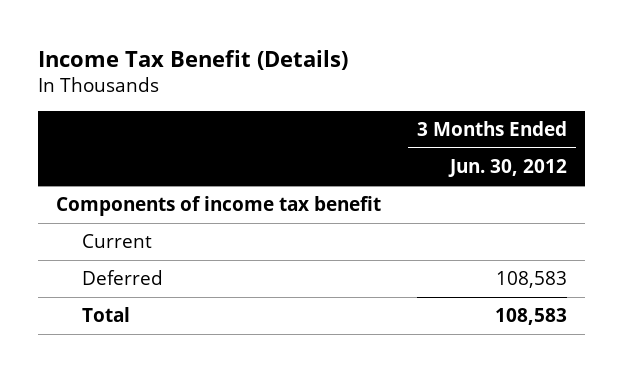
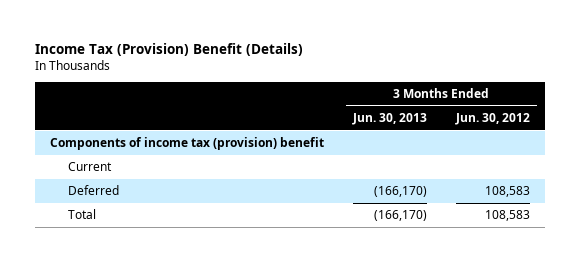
[37,49,348,70] Income Tax Benefit (Details) -> [35,42,304,56] Income Tax (Provision) Benefit (Details)
none -> [351,113,427,126] Jun. 30, 2013
[55,196,381,217] Components of income tax benefit -> [49,137,324,151] Components of income tax (provision) benefit

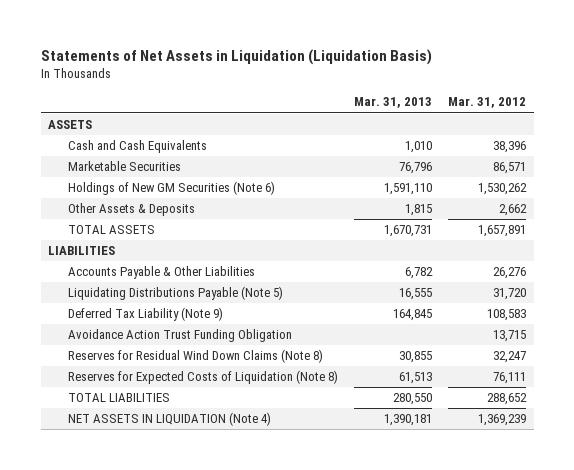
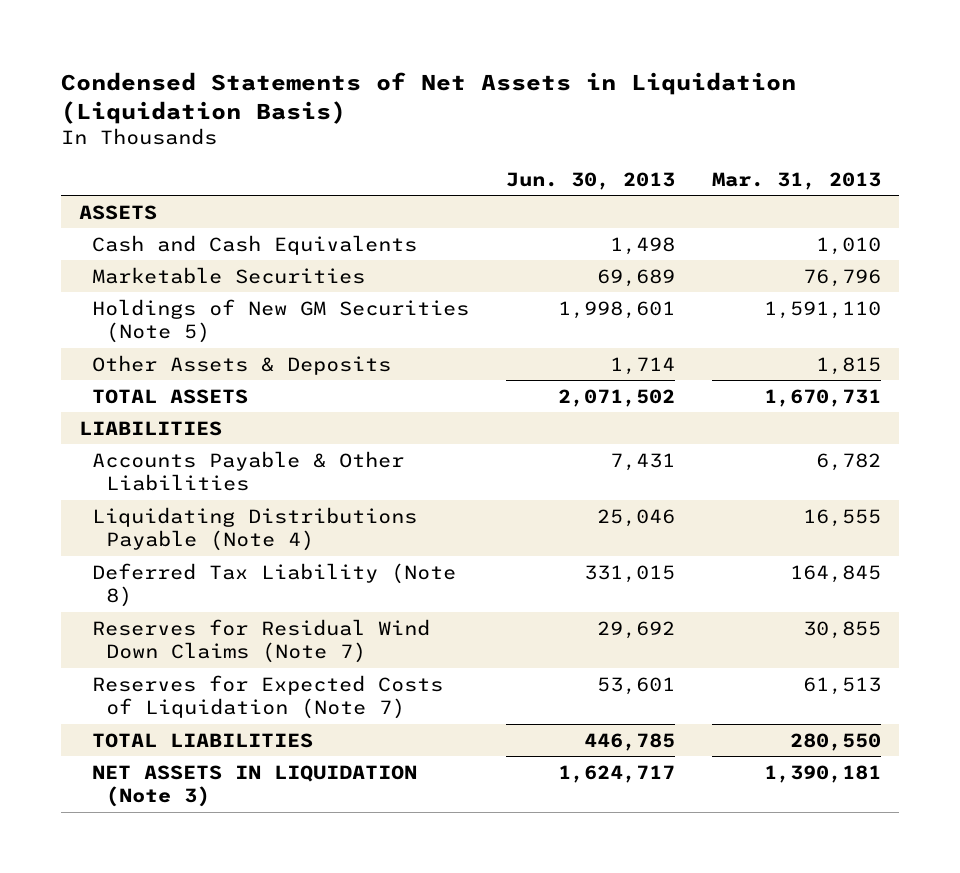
[40,48,432,65] Statements of Net Assets in Liquidation (Liquidation Basis) -> [60,71,796,124] Condensed Statements of Net Assets in Liquidation (Liquidation Basis)
[447,97,526,109] Mar. 31, 2012 -> none
none -> [506,171,676,190] Jun. 30, 2013
[68,181,276,196] Holdings of New GM Securities (Note 6) -> [92,298,470,344] Holdings of New GM Securities (Note 5)
[68,329,293,343] Avoidance Action Trust Funding Obligation -> none
[68,286,284,301] Liquidating Distributions Payable (Note 5) -> [92,506,418,552] Liquidating Distributions Payable (Note 4)
[68,307,224,322] Deferred Tax Liability (Note 9) -> [92,562,457,608] Deferred Tax Liability (Note 8)
[68,349,324,364] Reserves for Residual Wind Down Claims (Note 8) -> [92,618,431,664] Reserves for Residual Wind Down Claims (Note 7)
[68,370,339,385] Reserves for Expected Costs of Liquidation (Note 8) -> [92,674,444,720] Reserves for Expected Costs of Liquidation (Note 7)
[68,412,272,427] NET ASSETS IN LIQUIDATION (Note 4) -> [92,764,418,808] NET ASSETS IN LIQUIDATION (Note 3)

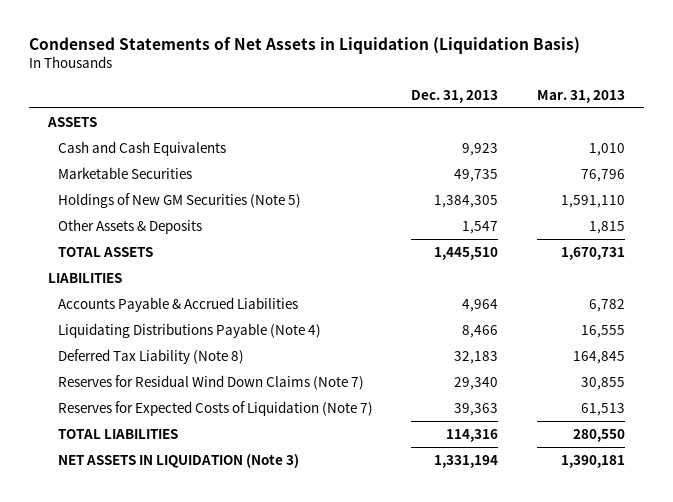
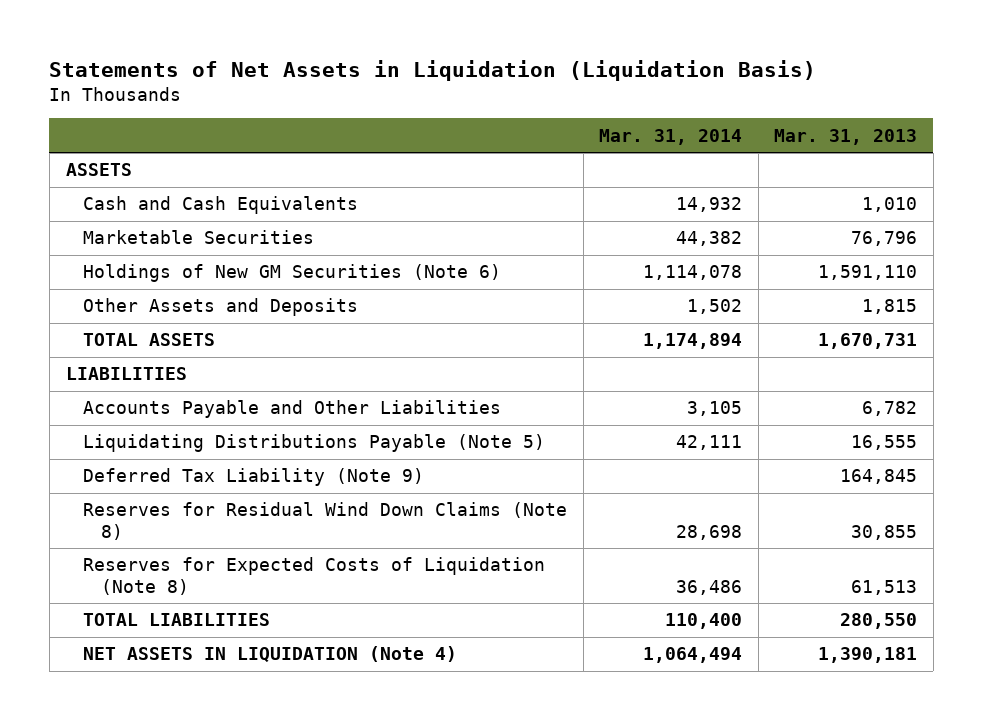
[28,36,580,54] Condensed Statements of Net Assets in Liquidation (Liquidation Basis) -> [49,59,817,81] Statements of Net Assets in Liquidation (Liquidation Basis)
[411,89,499,103] Dec. 31, 2013 -> none
none -> [599,128,743,145] Mar. 31, 2014
[58,192,302,208] Holdings of New GM Securities (Note 5) -> [83,264,502,283] Holdings of New GM Securities (Note 6)
[58,218,203,234] Other Assets & Deposits -> [83,298,359,317] Other Assets and Deposits
[58,296,299,312] Accounts Payable & Accrued Liabilities -> [83,400,502,419] Accounts Payable and Other Liabilities
[58,322,322,338] Liquidating Distributions Payable (Note 4) -> [83,434,546,453] Liquidating Distributions Payable (Note 5)
[58,348,245,364] Deferred Tax Liability (Note 8) -> [83,468,425,487] Deferred Tax Liability (Note 9)
[58,374,365,390] Reserves for Residual Wind Down Claims (Note 7) -> [83,502,568,540] Reserves for Residual Wind Down Claims (Note 8)
[58,400,374,416] Reserves for Expected Costs of Liquidation (Note 7) -> [83,557,546,595] Reserves for Expected Costs of Liquidation (Note 8)
[58,453,300,468] NET ASSETS IN LIQUIDATION (Note 3) -> [83,646,458,663] NET ASSETS IN LIQUIDATION (Note 4)

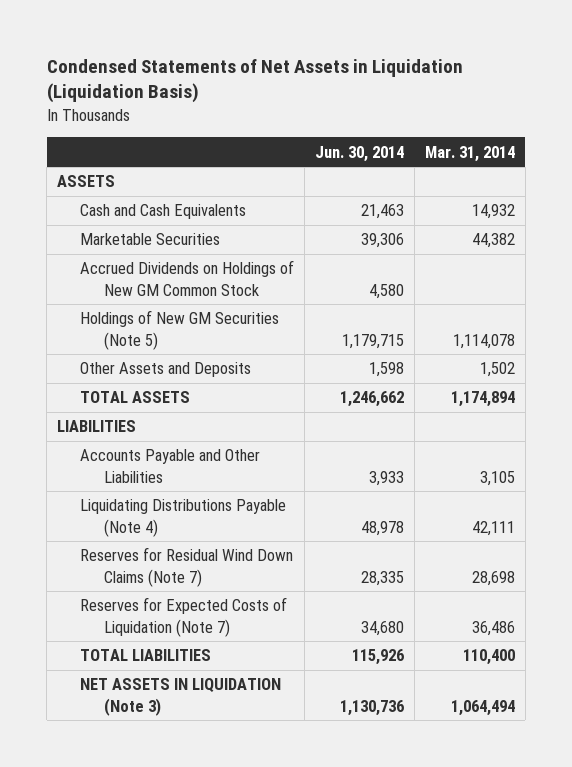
[49,59,817,81] Statements of Net Assets in Liquidation (Liquidation Basis) -> [46,58,463,104] Condensed Statements of Net Assets in Liquidation (Liquidation Basis)
[774,128,918,145] Mar. 31, 2013 -> none
none -> [315,145,405,162] Jun. 30, 2014
none -> [80,260,295,296] Accrued Dividends on Holdings of New GM Common Stock
[83,264,502,283] Holdings of New GM Securities (Note 6) -> [80,310,280,350] Holdings of New GM Securities (Note 5)
[83,468,425,487] Deferred Tax Liability (Note 9) -> none
[83,434,546,453] Liquidating Distributions Payable (Note 5) -> [80,499,287,537] Liquidating Distributions Payable (Note 4)
[83,502,568,540] Reserves for Residual Wind Down Claims (Note 8) -> [80,547,294,587] Reserves for Residual Wind Down Claims (Note 7)
[83,557,546,595] Reserves for Expected Costs of Liquidation (Note 8) -> [80,597,288,637] Reserves for Expected Costs of Liquidation (Note 7)
[83,646,458,663] NET ASSETS IN LIQUIDATION (Note 4) -> [80,678,282,716] NET ASSETS IN LIQUIDATION (Note 3)

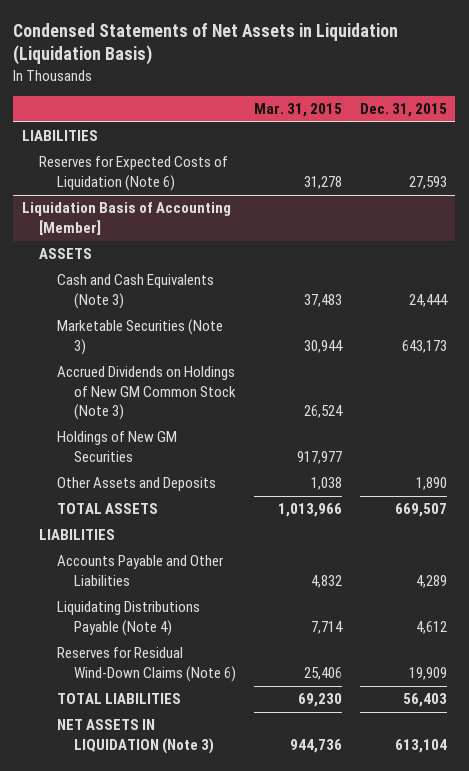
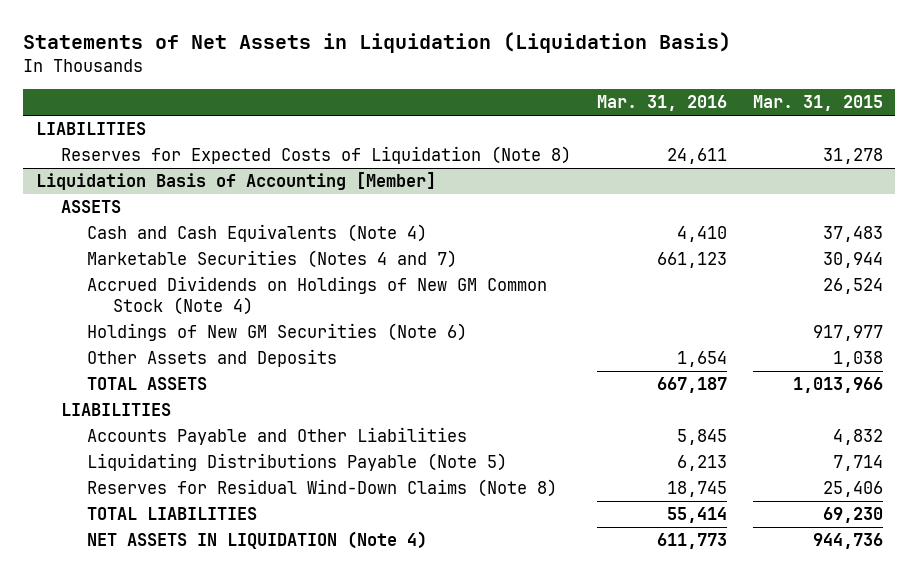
[13,22,399,66] Condensed Statements of Net Assets in Liquidation (Liquidation Basis) -> [22,32,731,54] Statements of Net Assets in Liquidation (Liquidation Basis)
[359,103,447,118] Dec. 31, 2015 -> none
none -> [597,95,728,112] Mar. 31, 2016
[39,156,229,191] Reserves for Expected Costs of Liquidation (Note 6) -> [61,146,572,165] Reserves for Expected Costs of Liquidation (Note 8)
[56,274,214,309] Cash and Cash Equivalents (Note 3) -> [87,224,428,243] Cash and Cash Equivalents (Note 4)
[56,319,223,355] Marketable Securities (Note 3) -> [87,250,458,269] Marketable Securities (Notes 4 and 7)
[56,366,237,421] Accrued Dividends on Holdings of New GM Common Stock (Note 3) -> [87,276,548,315] Accrued Dividends on Holdings of New GM Common Stock (Note 4)
[56,431,177,462] Holdings of New GM Securities -> [87,323,468,342] Holdings of New GM Securities (Note 6)
[56,601,200,636] Liquidating Distributions Payable (Note 4) -> [87,453,508,472] Liquidating Distributions Payable (Note 5)
[56,647,237,682] Reserves for Residual Wind-Down Claims (Note 6) -> [87,479,558,498] Reserves for Residual Wind-Down Claims (Note 8)
[56,719,215,754] NET ASSETS IN LIQUIDATION (Note 3) -> [87,531,428,550] NET ASSETS IN LIQUIDATION (Note 4)

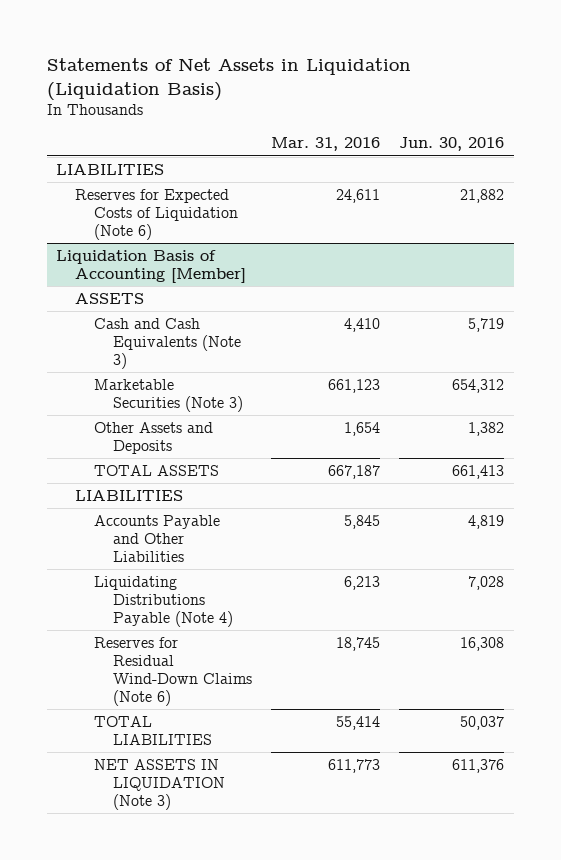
[752,95,883,112] Mar. 31, 2015 -> none
none -> [399,137,505,152] Jun. 30, 2016
[61,146,572,165] Reserves for Expected Costs of Liquidation (Note 8) -> [75,188,239,240] Reserves for Expected Costs of Liquidation (Note 6)
[87,276,548,315] Accrued Dividends on Holdings of New GM Common Stock (Note 4) -> none
[87,323,468,342] Holdings of New GM Securities (Note 6) -> none
[87,224,428,243] Cash and Cash Equivalents (Note 4) -> [94,317,242,369] Cash and Cash Equivalents (Note 3)
[87,250,458,269] Marketable Securities (Notes 4 and 7) -> [94,378,244,412] Marketable Securities (Note 3)
[87,453,508,472] Liquidating Distributions Payable (Note 5) -> [94,575,234,627] Liquidating Distributions Payable (Note 4)
[87,479,558,498] Reserves for Residual Wind-Down Claims (Note 8) -> [94,636,253,706] Reserves for Residual Wind-Down Claims (Note 6)
[87,531,428,550] NET ASSETS IN LIQUIDATION (Note 4) -> [94,758,226,810] NET ASSETS IN LIQUIDATION (Note 3)

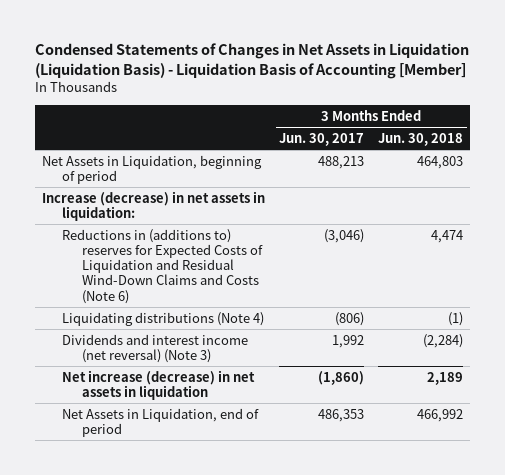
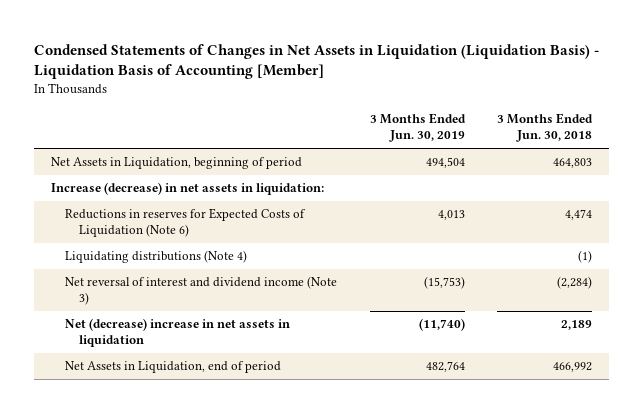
[279,132,365,146] Jun. 30, 2017 -> none
none -> [369,113,466,143] 3 Months Ended Jun. 30, 2019
[62,228,264,304] Reductions in (additions to) reserves for Expected Costs of Liquidation and Residual Wind-Down Claims and Costs (Note 6) -> [64,208,306,238] Reductions in reserves for Expected Costs of Liquidation (Note 6)
[62,333,249,363] Dividends and interest income (net reversal) (Note 3) -> [64,276,337,306] Net reversal of interest and dividend income (Note 3)
[62,369,256,400] Net increase (decrease) in net assets in liquidation -> [64,318,290,348] Net (decrease) increase in net assets in liquidation

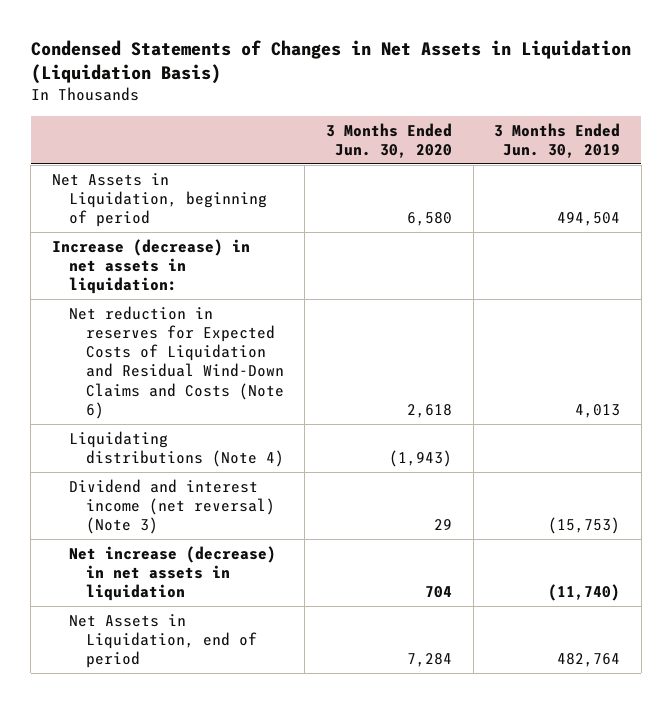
[34,43,600,80] Condensed Statements of Changes in Net Assets in Liquidation (Liquidation Basis) - Liquidation Basis of Accounting [Member] -> [30,39,631,85] Condensed Statements of Changes in Net Assets in Liquidation (Liquidation Basis)
[497,113,594,143] 3 Months Ended Jun. 30, 2018 -> none
none -> [326,122,453,158] 3 Months Ended Jun. 30, 2020
[64,208,306,238] Reductions in reserves for Expected Costs of Liquidation (Note 6) -> [68,305,284,419] Net reduction in reserves for Expected Costs of Liquidation and Residual Wind-Down Claims and Costs (Note 6)
[64,276,337,306] Net reversal of interest and dividend income (Note 3) -> [68,478,275,535] Dividend and interest income (net reversal) (Note 3)
[64,318,290,348] Net (decrease) increase in net assets in liquidation -> [68,545,276,602] Net increase (decrease) in net assets in liquidation

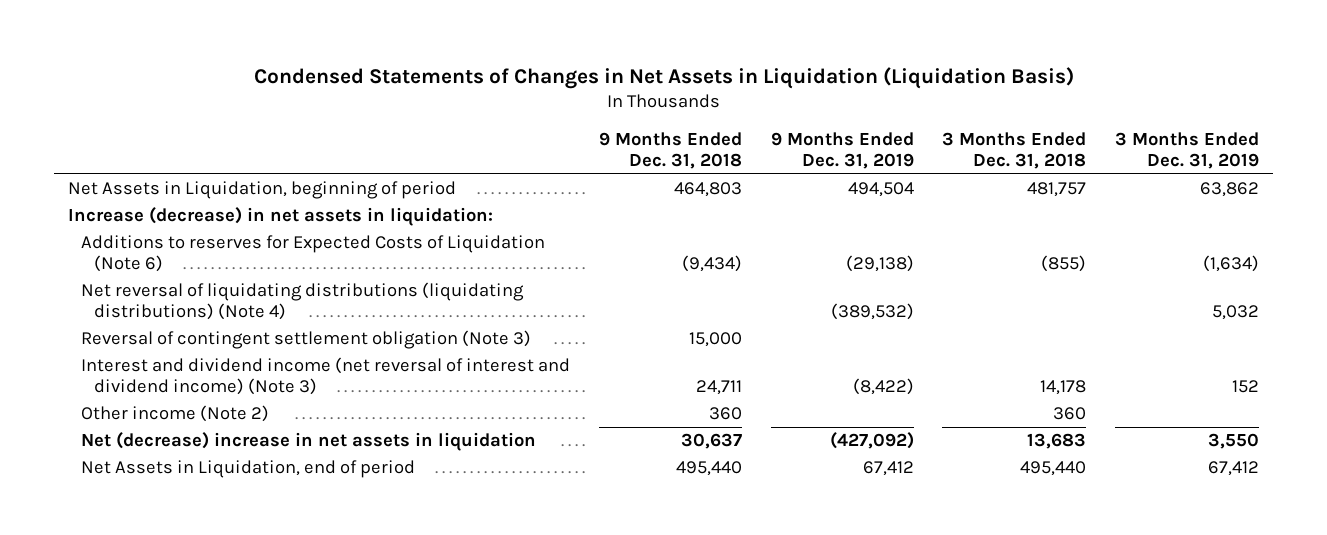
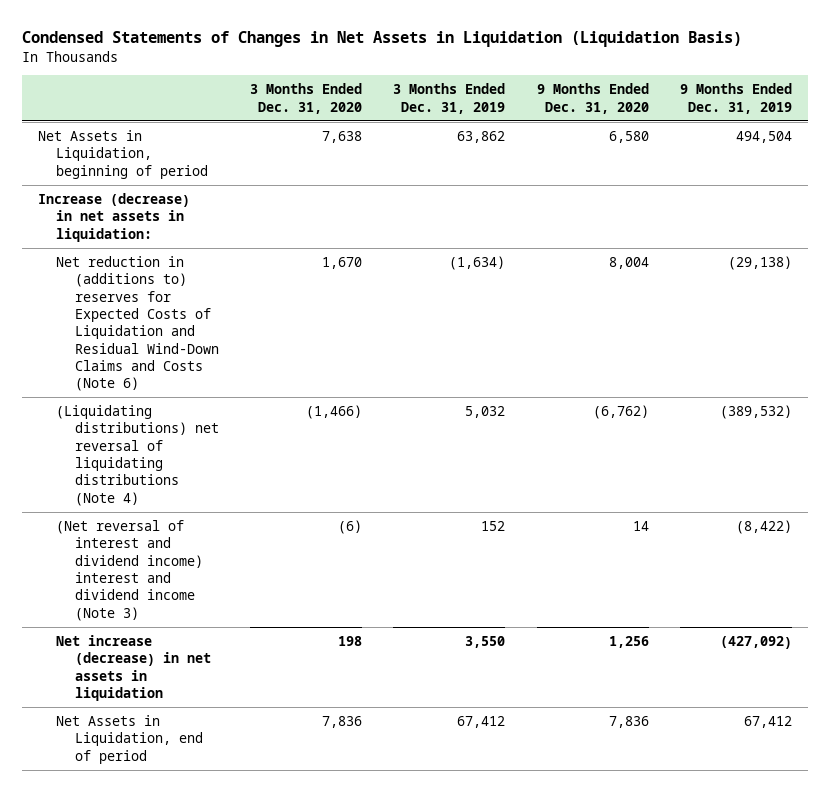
[599,131,743,170] 9 Months Ended Dec. 31, 2018 -> none
[942,131,1087,170] 3 Months Ended Dec. 31, 2018 -> none
none -> [250,83,363,114] 3 Months Ended Dec. 31, 2020
none -> [536,83,649,114] 9 Months Ended Dec. 31, 2020
[81,330,532,350] Reversal of contingent settlement obligation (Note 3) -> none
[81,405,270,423] Other income (Note 2) -> none
[81,235,546,273] Additions to reserves for Expected Costs of Liquidation (Note 6) -> [56,255,219,392] Net reduction in (additions to) reserves for Expected Costs of Liquidation and Residual Wind-Down Claims and Costs (Note 6)
[81,282,525,321] Net reversal of liquidating distributions (liquidating distributions) (Note 4) -> [56,404,219,506] (Liquidating distributions) net reversal of liquidating distributions (Note 4)
[81,357,571,396] Interest and dividend income (net reversal of interest and dividend income) (Note 3) -> [56,519,203,621] (Net reversal of interest and dividend income) interest and dividend income (Note 3)
[81,432,537,452] Net (decrease) increase in net assets in liquidation -> [56,634,211,701] Net increase (decrease) in net assets in liquidation

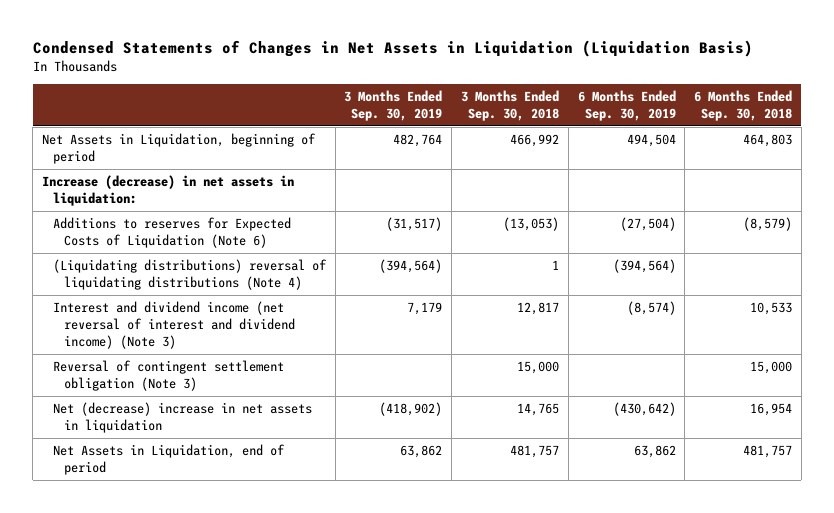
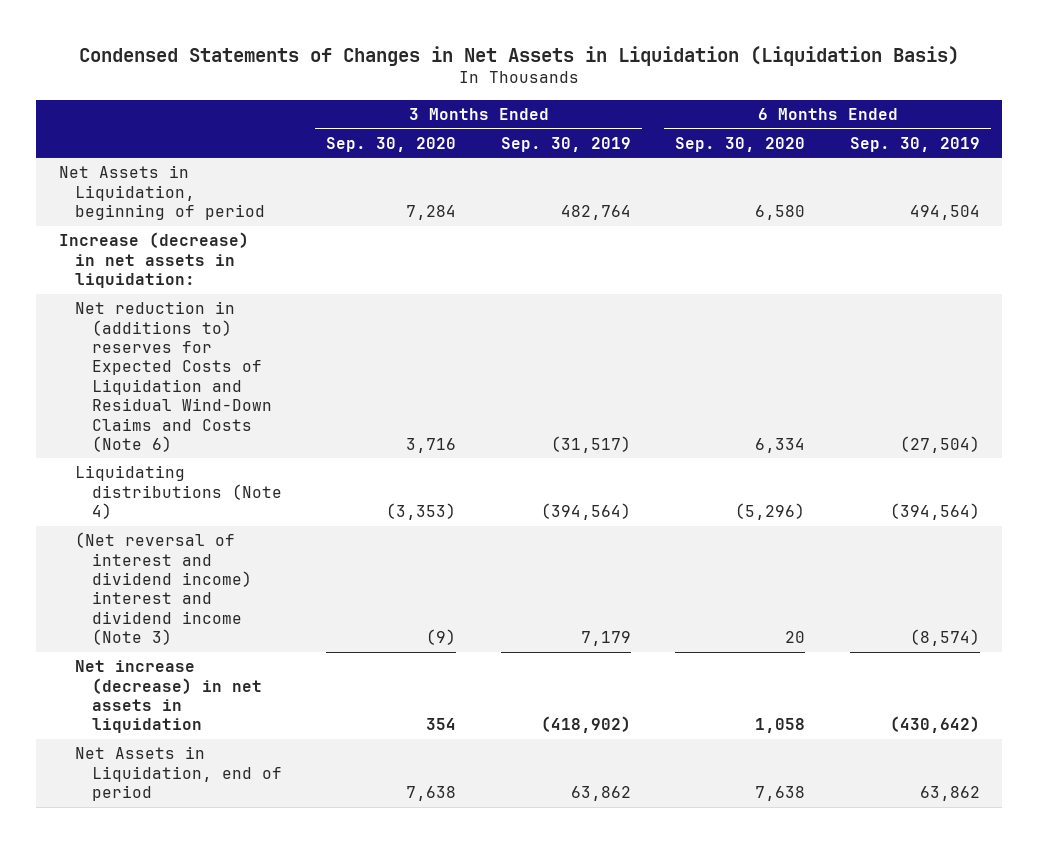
[461,90,560,122] 3 Months Ended Sep. 30, 2018 -> none
[694,90,793,122] 6 Months Ended Sep. 30, 2018 -> none
none -> [326,136,457,152] Sep. 30, 2020
none -> [675,136,806,152] Sep. 30, 2020
[52,360,284,391] Reversal of contingent settlement obligation (Note 3) -> none
[52,217,291,248] Additions to reserves for Expected Costs of Liquidation (Note 6) -> [75,301,272,452] Net reduction in (additions to) reserves for Expected Costs of Liquidation and Residual Wind-Down Claims and Costs (Note 6)
[52,259,327,290] (Liquidating distributions) reversal of liquidating distributions (Note 4) -> [75,465,282,520] Liquidating distributions (Note 4)
[52,301,295,349] Interest and dividend income (net reversal of interest and dividend income) (Note 3) -> [75,532,252,646] (Net reversal of interest and dividend income) interest and dividend income (Note 3)
[52,402,312,433] Net (decrease) increase in net assets in liquidation -> [75,660,262,734] Net increase (decrease) in net assets in liquidation

